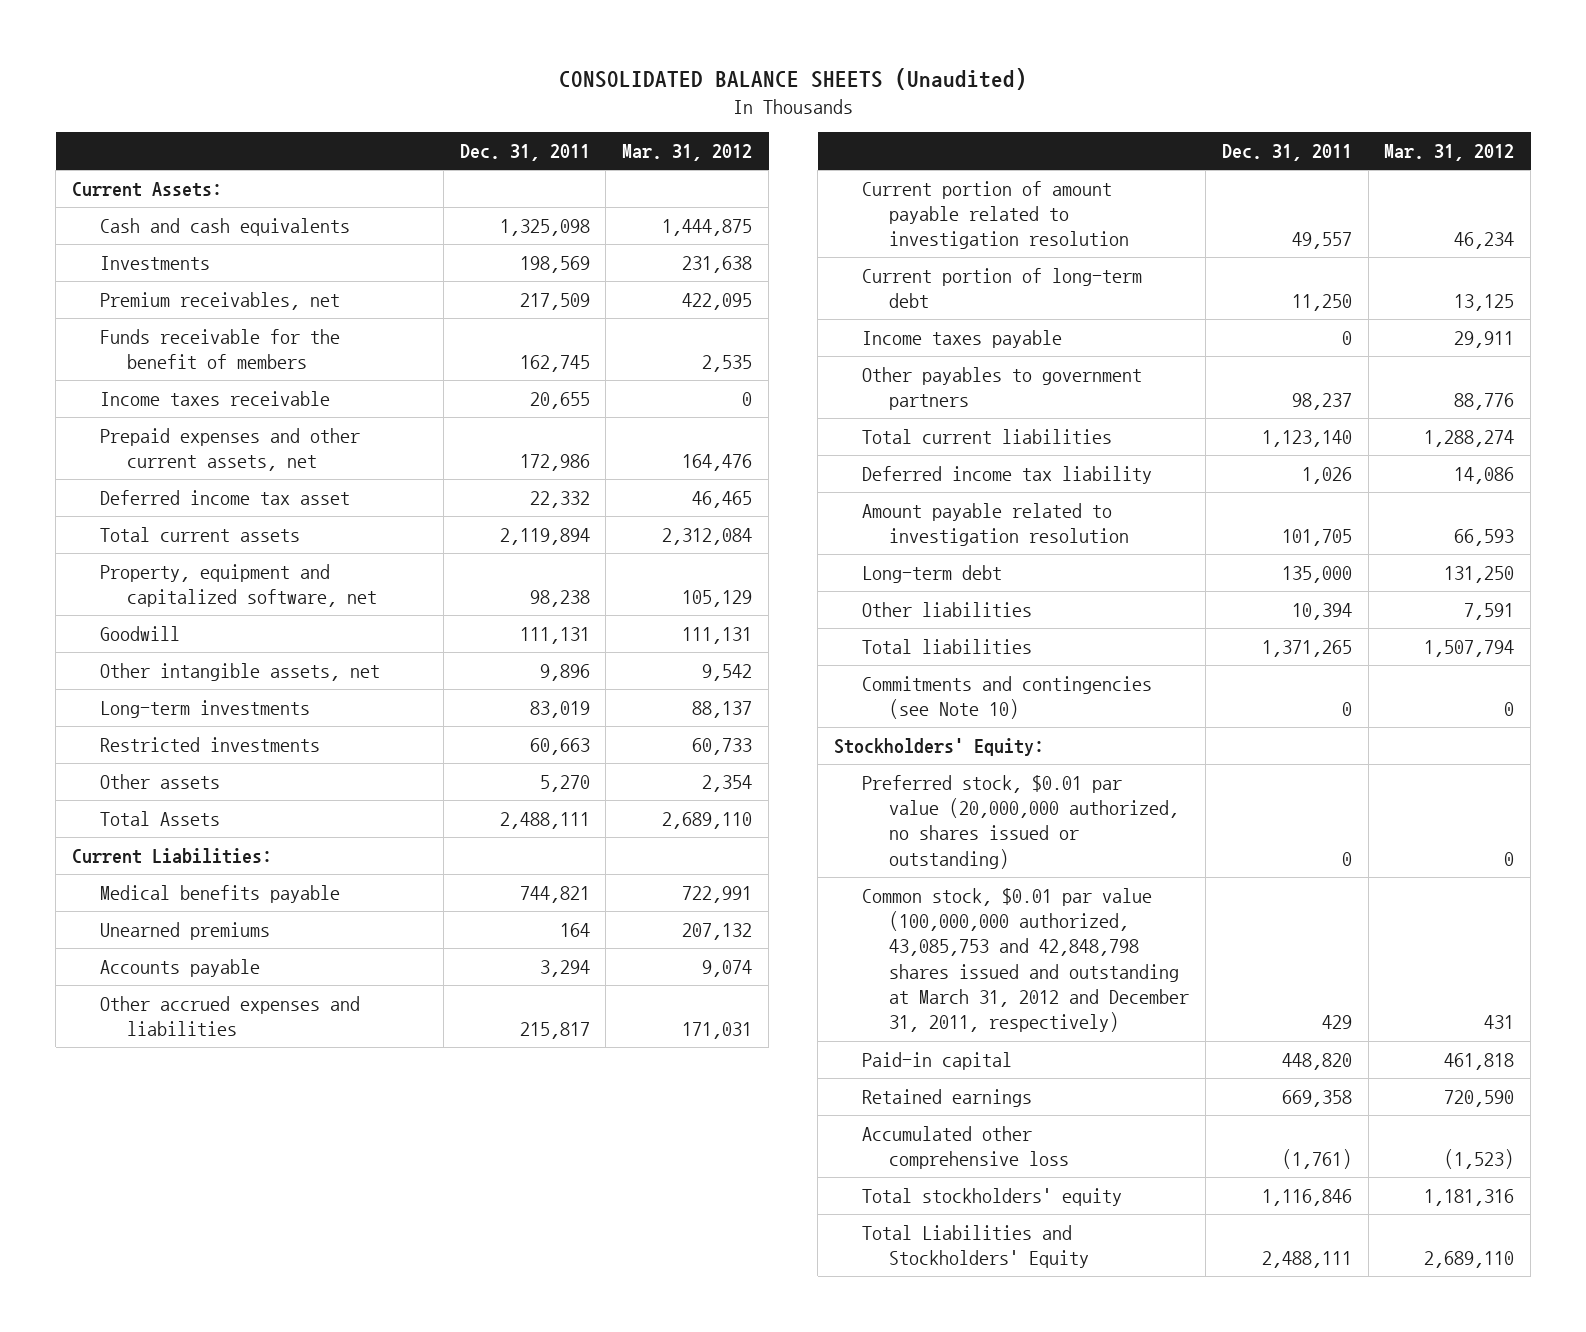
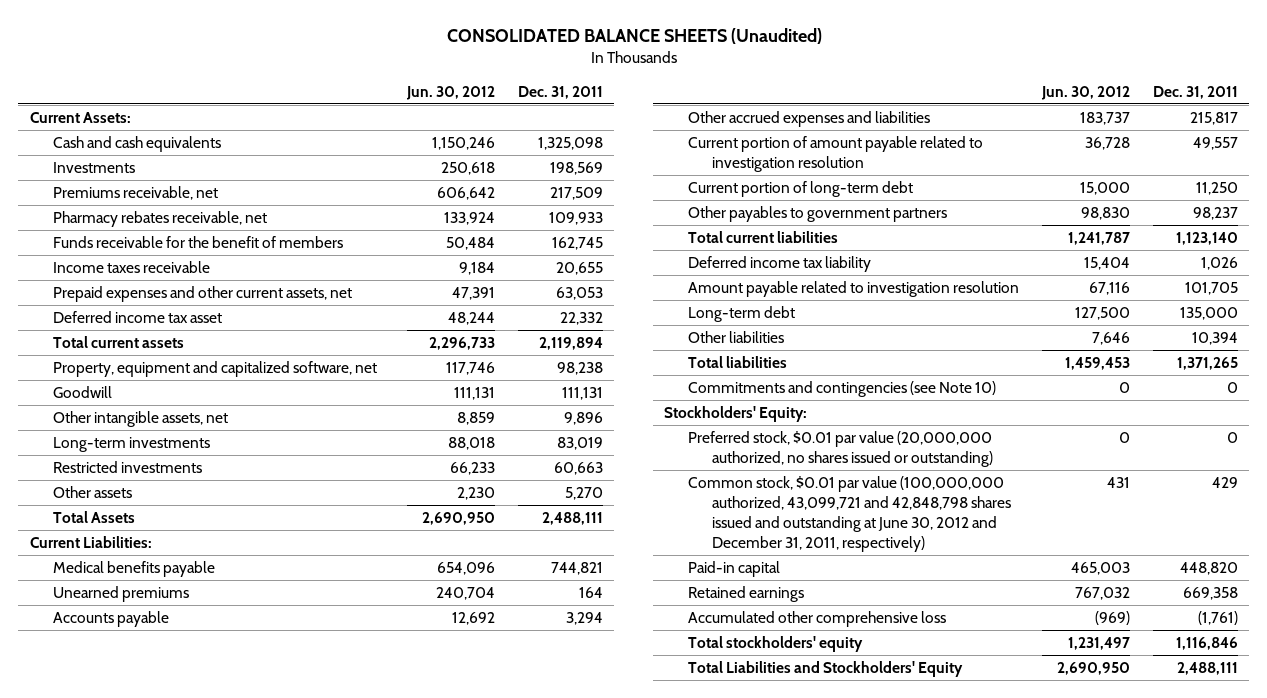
[622,143,753,161] Mar. 31, 2012 -> none
none -> [405,85,495,100] Jun. 30, 2012
[99,291,340,310] Premium receivables, net -> [53,186,219,201] Premiums receivable, net
none -> [53,211,268,228] Pharmacy rebates receivable, net
[519,454,590,472] 172,986 -> [555,287,603,301] 63,053
[861,329,1062,348] Income taxes payable -> none
[861,887,1190,1033] Common stock, $0.01 par value (100,000,000 authorized, 43,085,753 and 42,848,798 shares issued and outstanding at March 31, 2012 and December 31, 2011, respectively) -> [687,476,1011,552] Common stock, $0.01 par value (100,000,000 authorized, 43,099,721 and 42,848,798 shares issued and outstanding at June 30, 2012 and December 31, 2011, respectively)

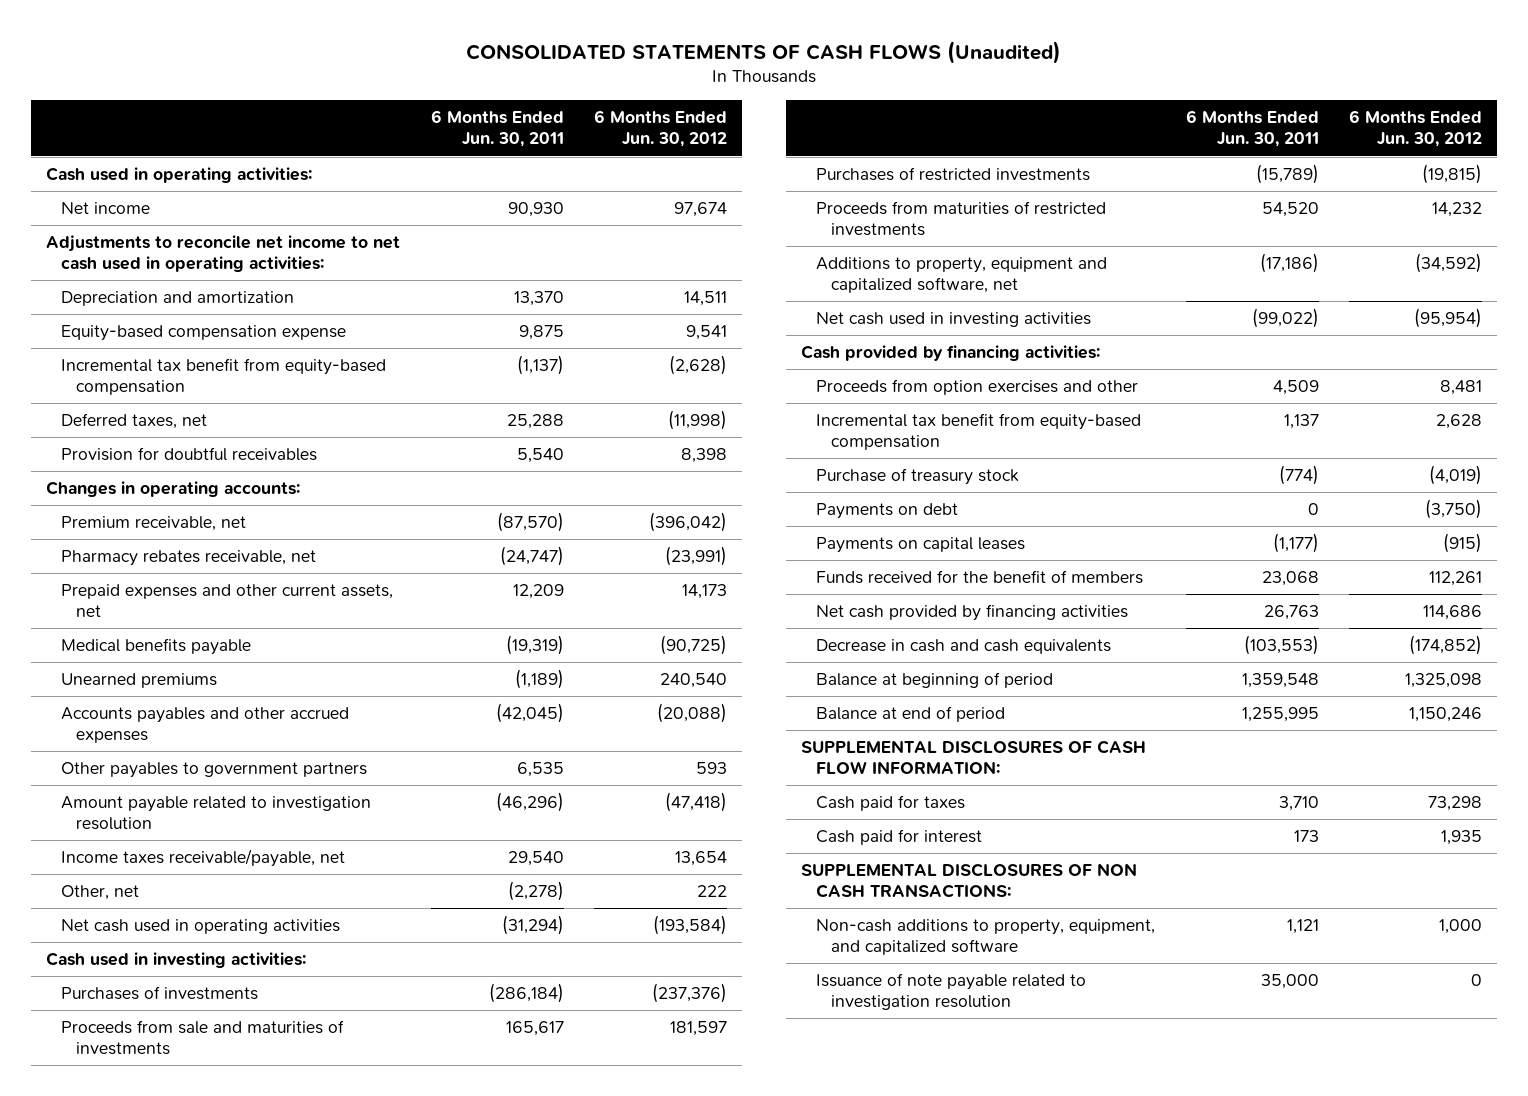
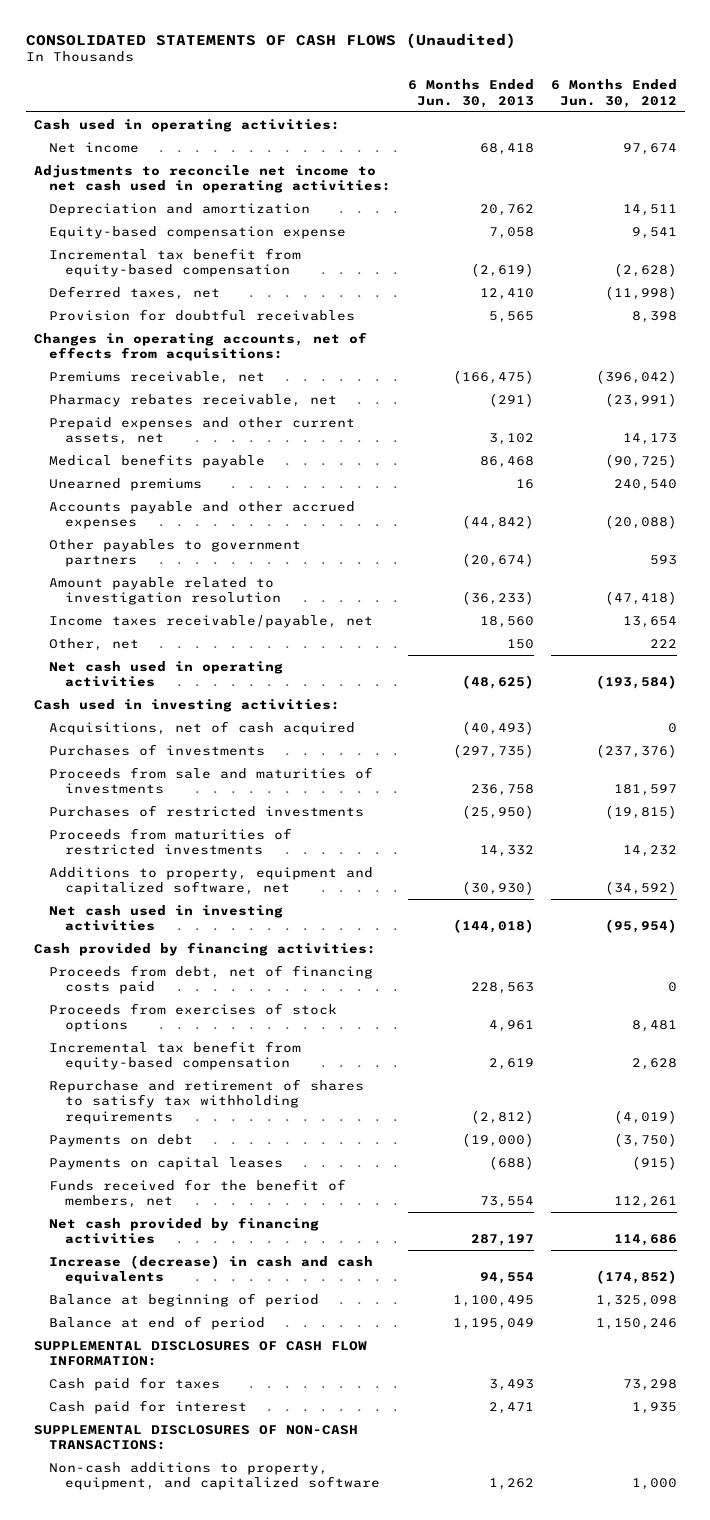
[430,110,564,148] 6 Months Ended Jun. 30, 2011 -> none
none -> [407,79,534,108] 6 Months Ended Jun. 30, 2013
[46,481,301,498] Changes in operating accounts: -> [33,331,367,362] Changes in operating accounts, net of effects from acquisitions:
[61,516,247,532] Premium receivable, net -> [49,370,266,384] Premiums receivable, net
[61,707,350,744] Accounts payables and other accrued expenses -> [49,500,356,530] Accounts payable and other accrued expenses
none -> [49,720,356,735] Acquisitions, net of cash acquired
none -> [49,964,374,995] Proceeds from debt, net of financing costs paid
[816,379,1139,396] Proceeds from option exercises and other -> [49,1002,338,1033] Proceeds from exercises of stock options
[816,468,1020,486] Purchase of treasury stock -> [49,1078,365,1124] Repurchase and retirement of shares to satisfy tax withholding requirements
[816,570,1144,585] Funds received for the benefit of members -> [49,1178,347,1209] Funds received for the benefit of members, net
[816,639,1112,655] Decrease in cash and cash equivalents -> [49,1254,374,1285] Increase (decrease) in cash and cash equivalents
[801,863,1138,899] SUPPLEMENTAL DISCLOSURES OF NON CASH TRANSACTIONS: -> [33,1424,358,1451] SUPPLEMENTAL DISCLOSURES OF NON-CASH TRANSACTIONS:
[816,973,1087,1011] Issuance of note payable related to investigation resolution -> none

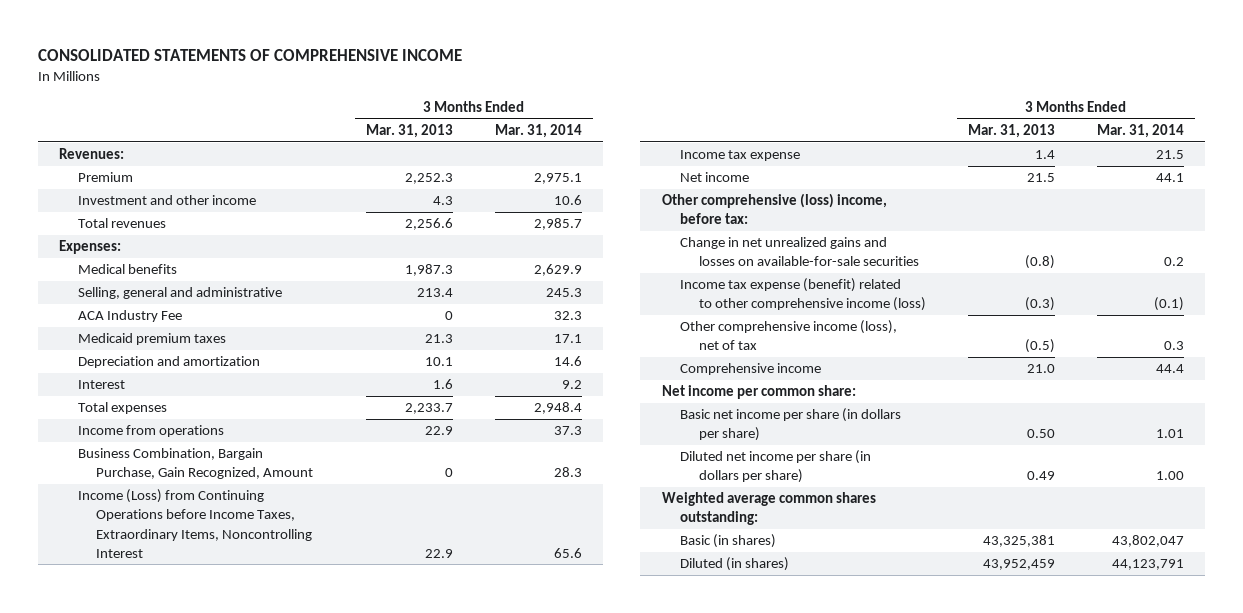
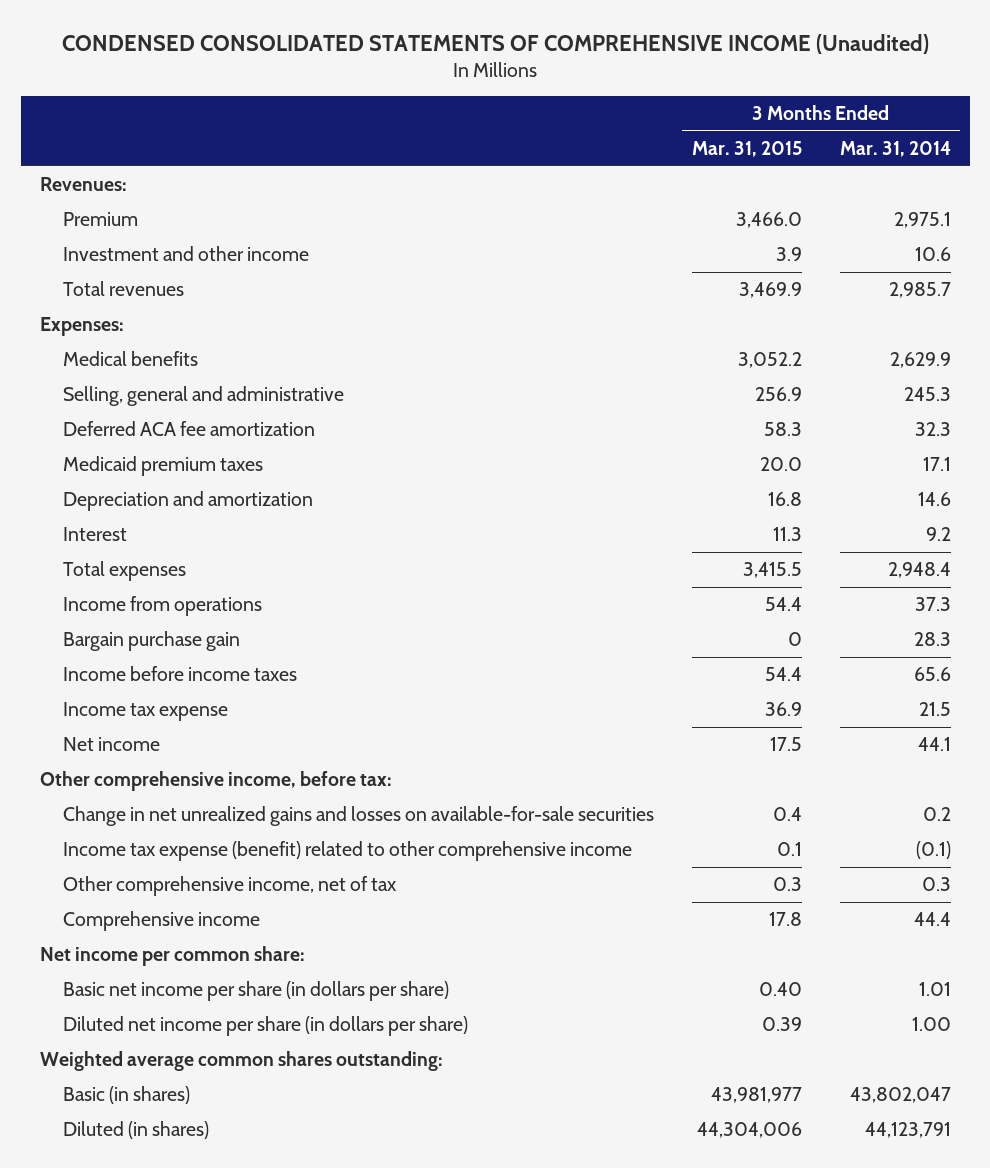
[37,49,462,62] CONSOLIDATED STATEMENTS OF COMPREHENSIVE INCOME -> [62,33,930,54] CONDENSED CONSOLIDATED STATEMENTS OF COMPREHENSIVE INCOME (Unaudited)
[365,124,453,139] Mar. 31, 2013 -> none
none -> [691,141,802,158] Mar. 31, 2015
[77,310,182,323] ACA Industry Fee -> [62,421,315,437] Deferred ACA fee amortization
[77,448,314,480] Business Combination, Bargain Purchase, Gain Recognized, Amount -> [62,631,240,652] Bargain purchase gain
[77,489,313,558] Income (Loss) from Continuing Operations before Income Taxes, Extraordinary Items, Noncontrolling Interest -> [62,666,297,682] Income before income taxes
[661,193,887,225] Other comprehensive (loss) income, before tax: -> [39,771,392,792] Other comprehensive income, before tax:
[680,278,926,312] Income tax expense (benefit) related to other comprehensive income (loss) -> [62,841,632,862] Income tax expense (benefit) related to other comprehensive income
[680,320,898,351] Other comprehensive income (loss), net of tax -> [62,876,397,897] Other comprehensive income, net of tax

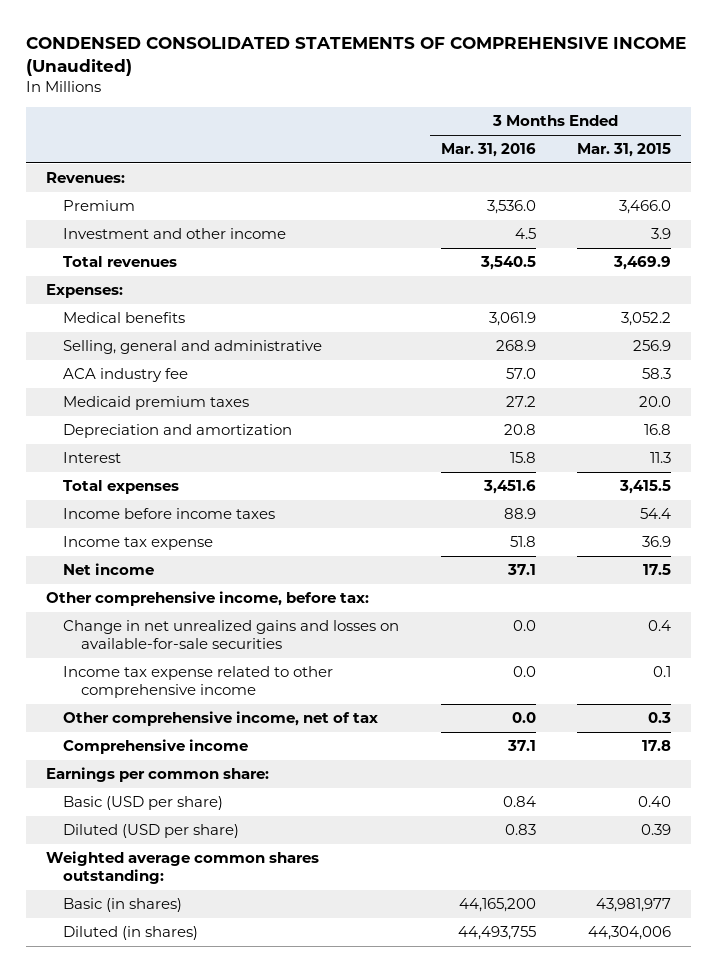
[839,141,951,158] Mar. 31, 2014 -> none
none -> [440,143,536,158] Mar. 31, 2016
[62,421,315,437] Deferred ACA fee amortization -> [63,368,189,383] ACA industry fee
[62,596,262,617] Income from operations -> none
[62,631,240,652] Bargain purchase gain -> none
[62,841,632,862] Income tax expense (benefit) related to other comprehensive income -> [63,666,334,699] Income tax expense related to other comprehensive income
[39,946,305,967] Net income per common share: -> [46,767,270,783] Earnings per common share:
[62,981,449,1002] Basic net income per share (in dollars per share) -> [63,796,224,811] Basic (USD per share)
[62,1016,468,1037] Diluted net income per share (in dollars per share) -> [63,824,240,839] Diluted (USD per share)

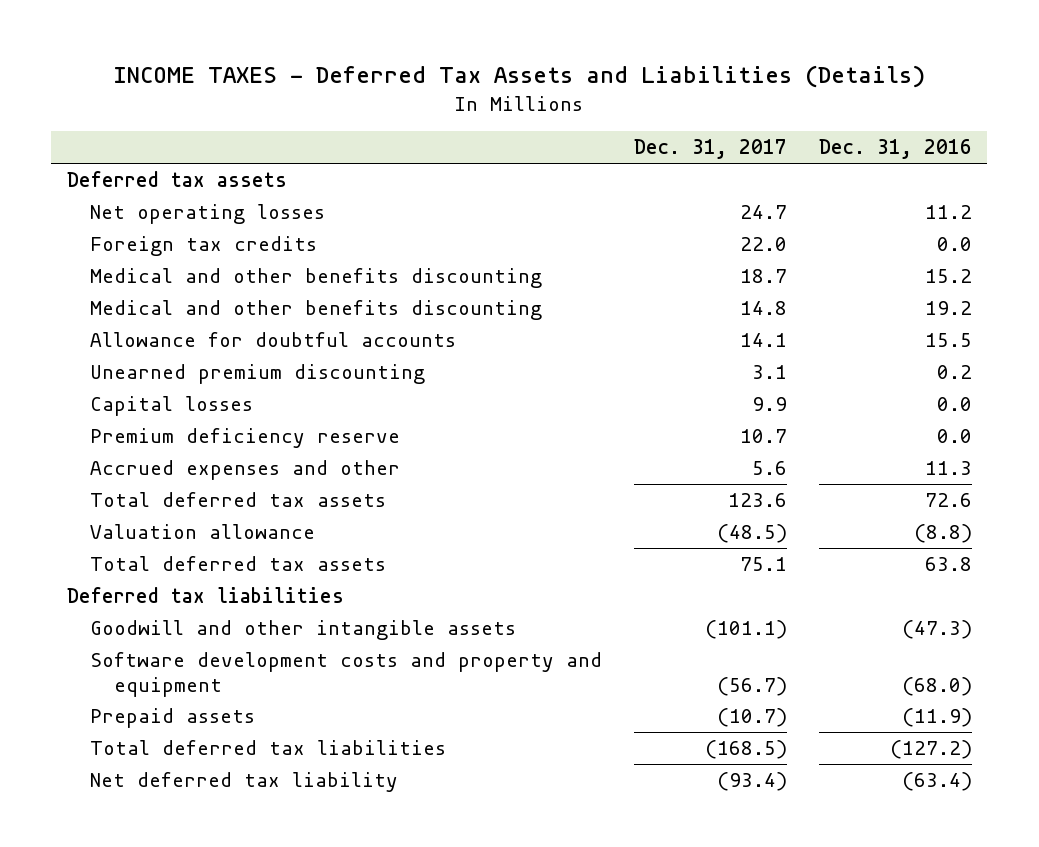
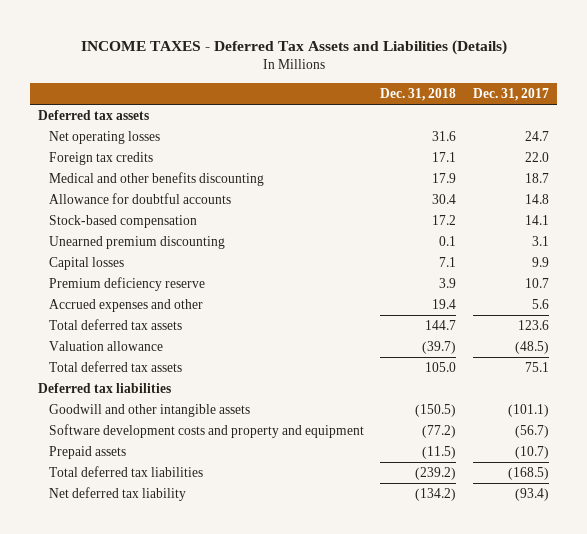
[818,139,972,160] Dec. 31, 2016 -> none
none -> [380,88,457,102] Dec. 31, 2018
[90,300,543,321] Medical and other benefits discounting -> [48,192,231,204] Allowance for doubtful accounts
[90,332,457,348] Allowance for doubtful accounts -> [48,214,197,228] Stock-based compensation

